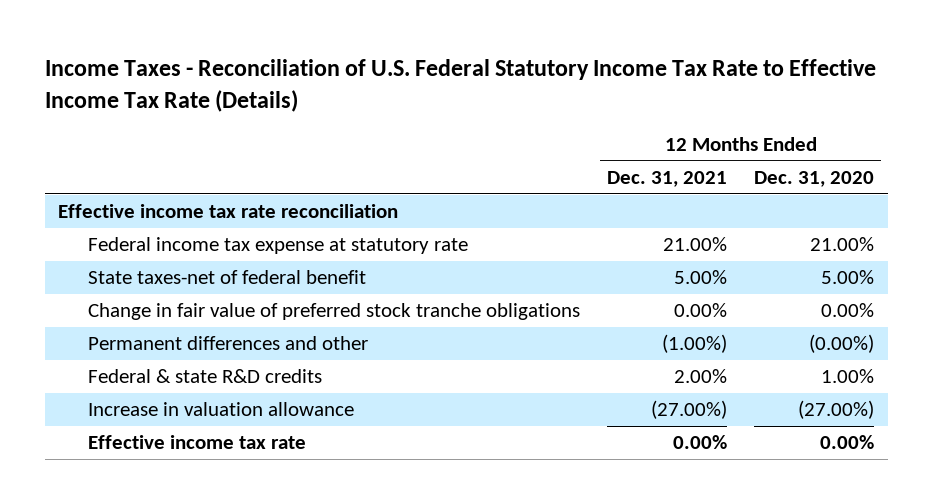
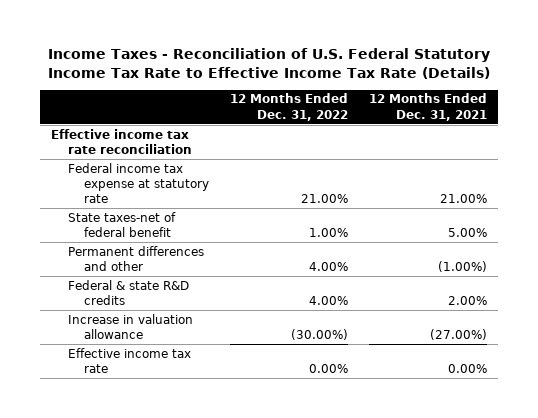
[754,171,875,188] Dec. 31, 2020 -> none
none -> [230,93,349,121] 12 Months Ended Dec. 31, 2022
[87,303,580,321] Change in fair value of preferred stock tranche obligations -> none

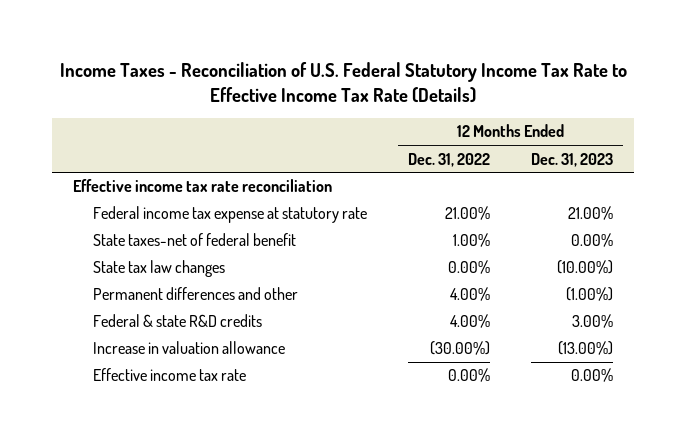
[369,93,488,121] 12 Months Ended Dec. 31, 2021 -> none
none -> [531,152,614,167] Dec. 31, 2023
none -> [93,260,226,278] State tax law changes

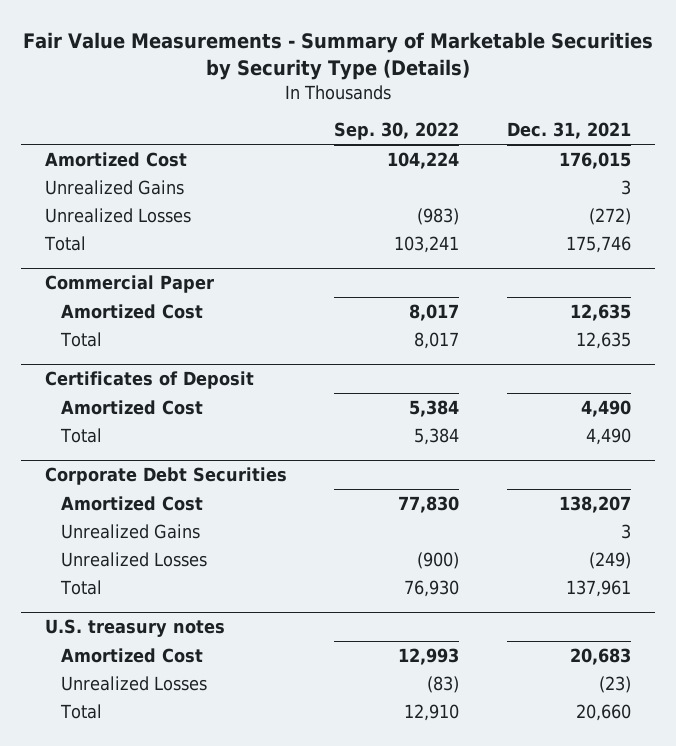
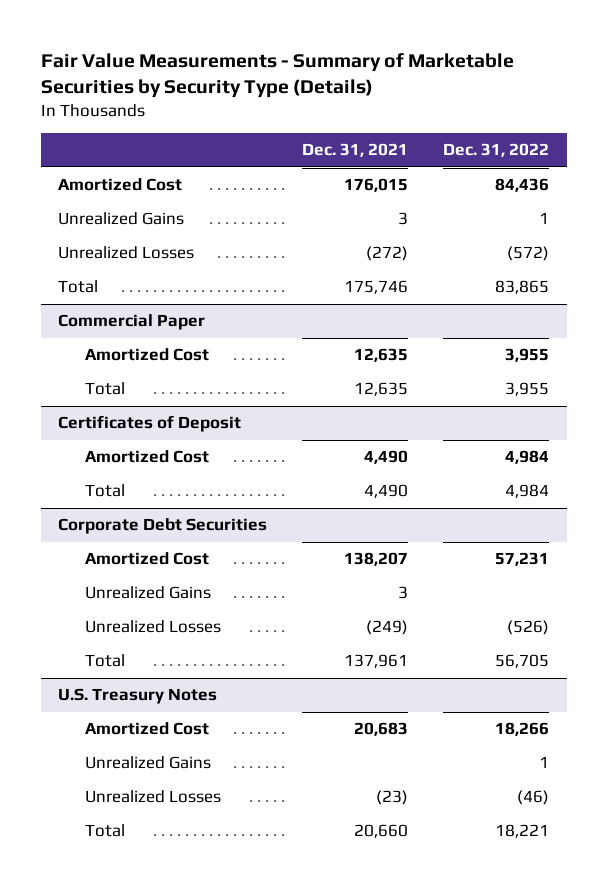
[334,122,460,141] Sep. 30, 2022 -> none
none -> [443,143,550,158] Dec. 31, 2022
[44,618,225,637] U.S. treasury notes -> [58,688,218,705] U.S. Treasury Notes
none -> [84,756,211,770] Unrealized Gains

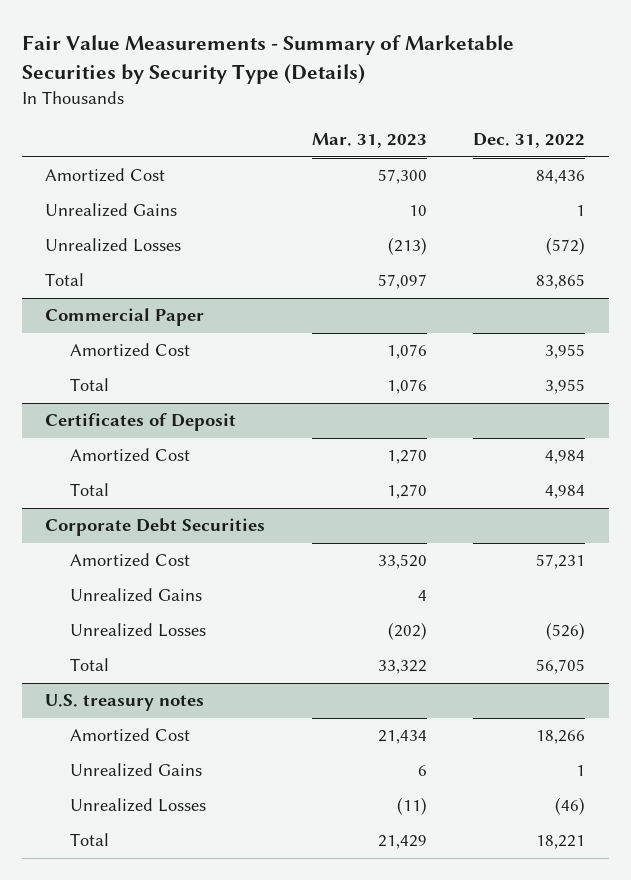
[302,143,409,158] Dec. 31, 2021 -> none
none -> [311,133,427,149] Mar. 31, 2023
[58,688,218,705] U.S. Treasury Notes -> [45,694,205,712] U.S. treasury notes

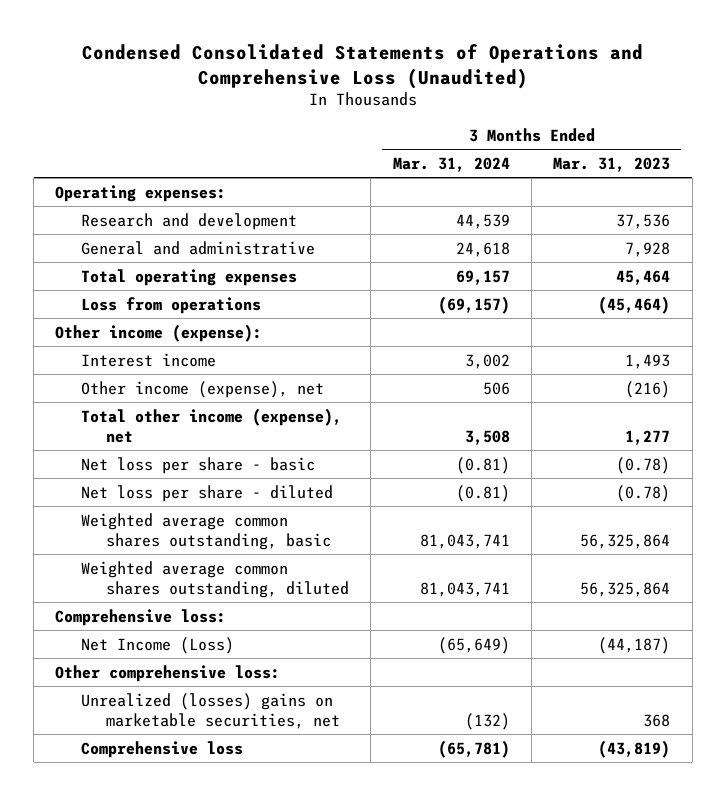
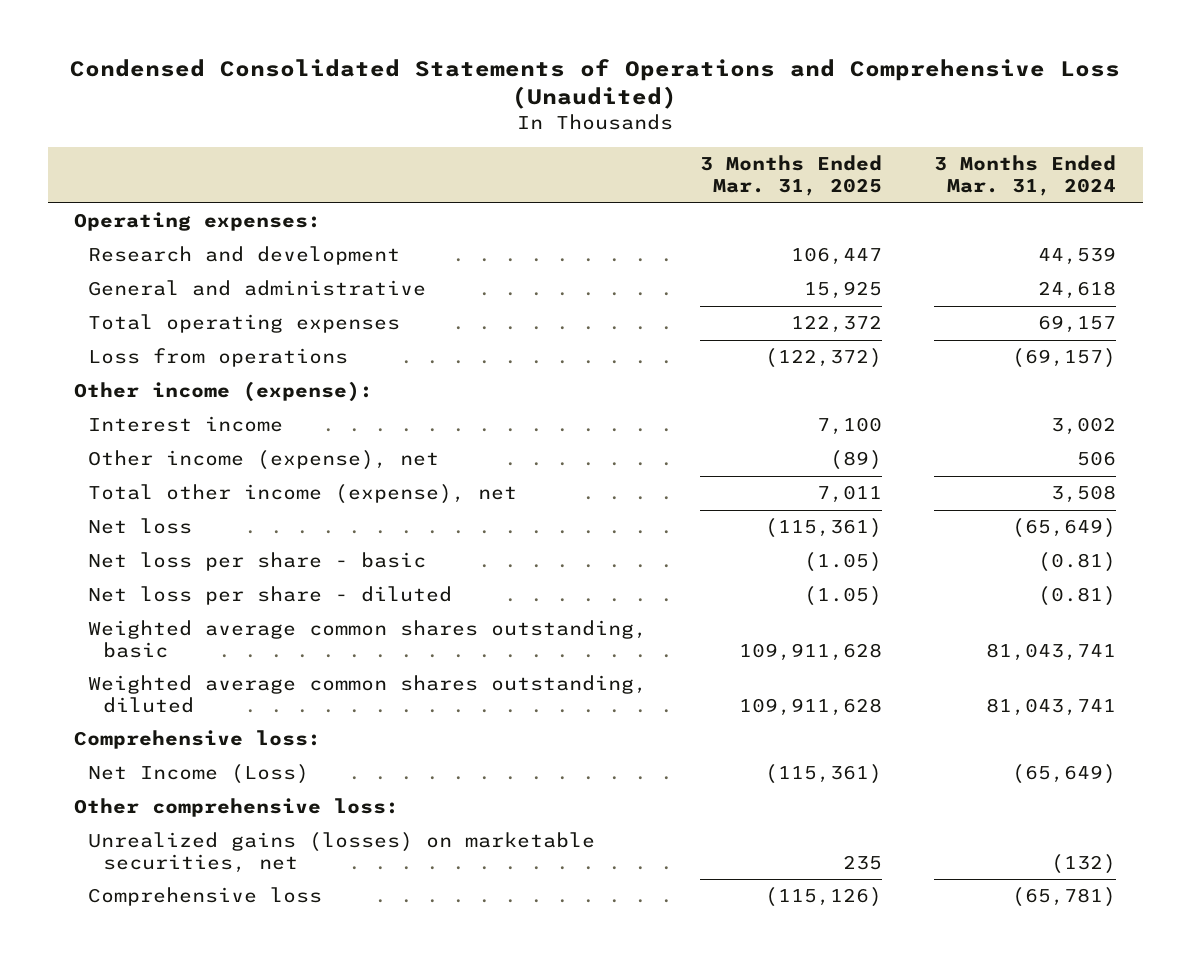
[553,156,671,172] Mar. 31, 2023 -> none
none -> [699,155,882,197] 3 Months Ended Mar. 31, 2025
none -> [88,518,193,535] Net loss
[80,692,340,730] Unrealized (losses) gains on marketable securities, net -> [88,832,596,873] Unrealized gains (losses) on marketable securities, net

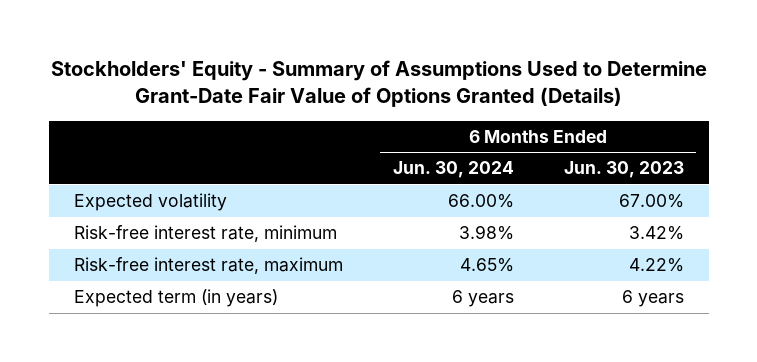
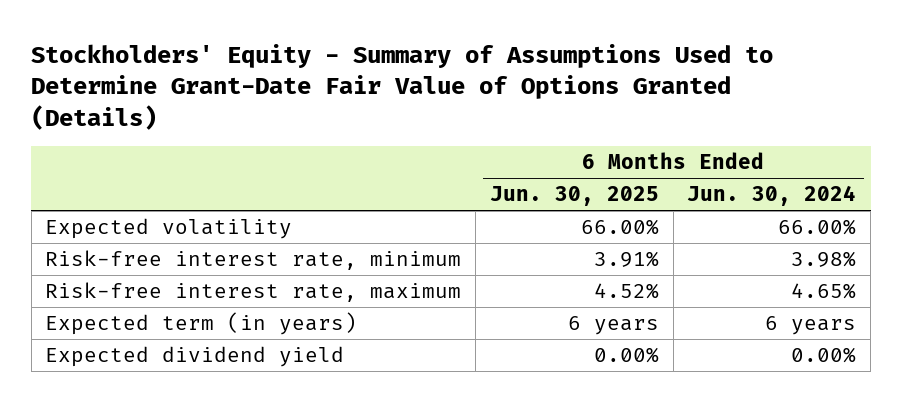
[563,161,684,179] Jun. 30, 2023 -> none
none -> [489,186,659,207] Jun. 30, 2025
none -> [45,346,345,368] Expected dividend yield

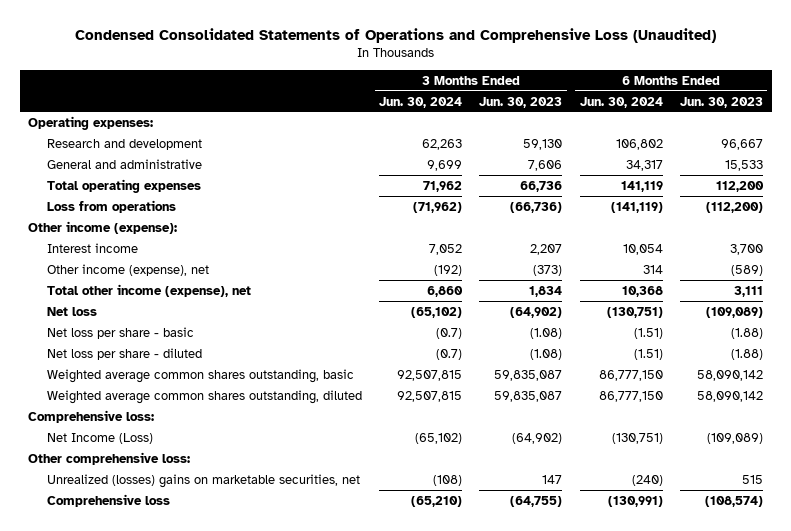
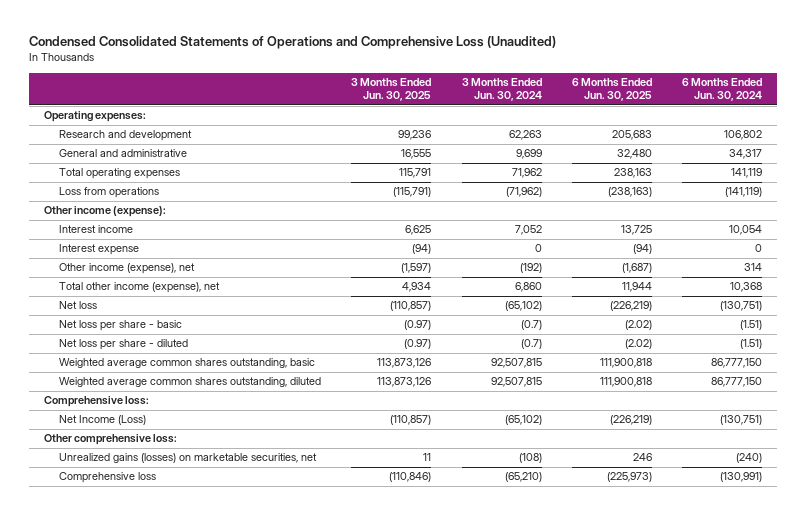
[479,96,563,108] Jun. 30, 2023 -> none
[679,96,763,108] Jun. 30, 2023 -> none
none -> [351,78,432,102] 3 Months Ended Jun. 30, 2025
none -> [572,78,653,102] 6 Months Ended Jun. 30, 2025
none -> [59,244,140,256] Interest expense
[46,473,360,488] Unrealized (losses) gains on marketable securities, net -> [59,453,318,464] Unrealized gains (losses) on marketable securities, net

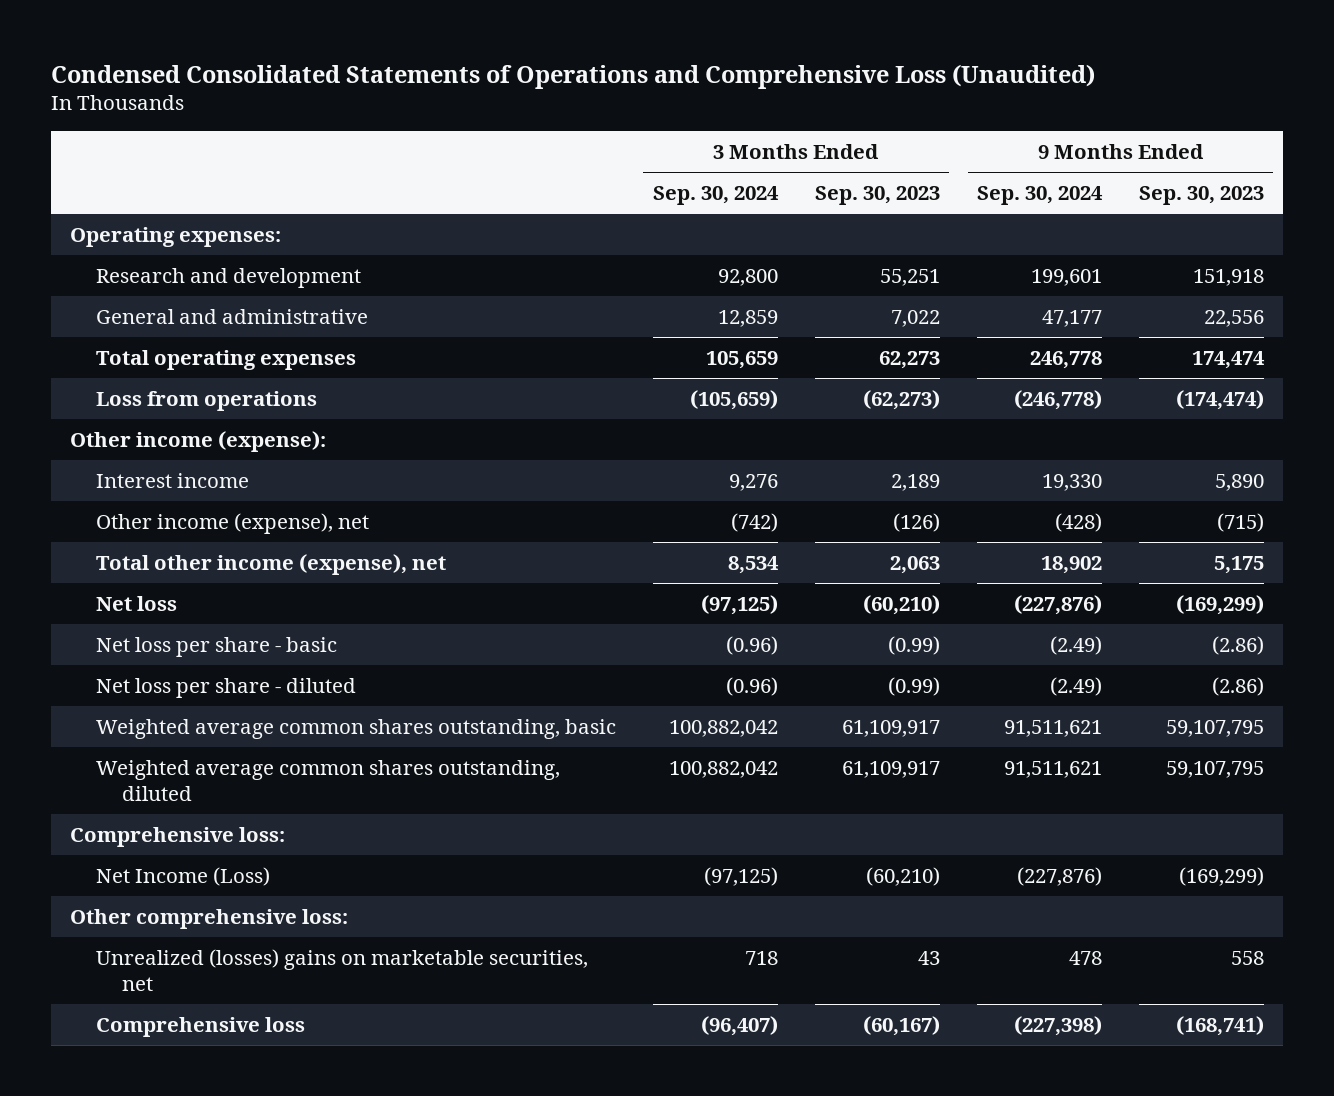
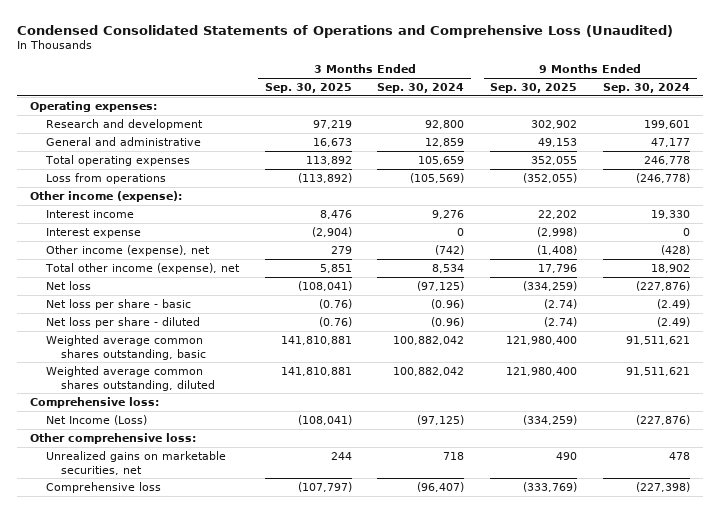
[814,186,940,206] Sep. 30, 2023 -> none
[1139,186,1265,206] Sep. 30, 2023 -> none
none -> [264,82,352,93] Sep. 30, 2025
none -> [490,82,578,93] Sep. 30, 2025
[689,390,778,411] (105,659) -> [410,172,465,183] (105,569)
none -> [45,227,141,238] Interest expense
[95,949,588,992] Unrealized (losses) gains on marketable securities, net -> [45,450,226,475] Unrealized gains on marketable securities, net

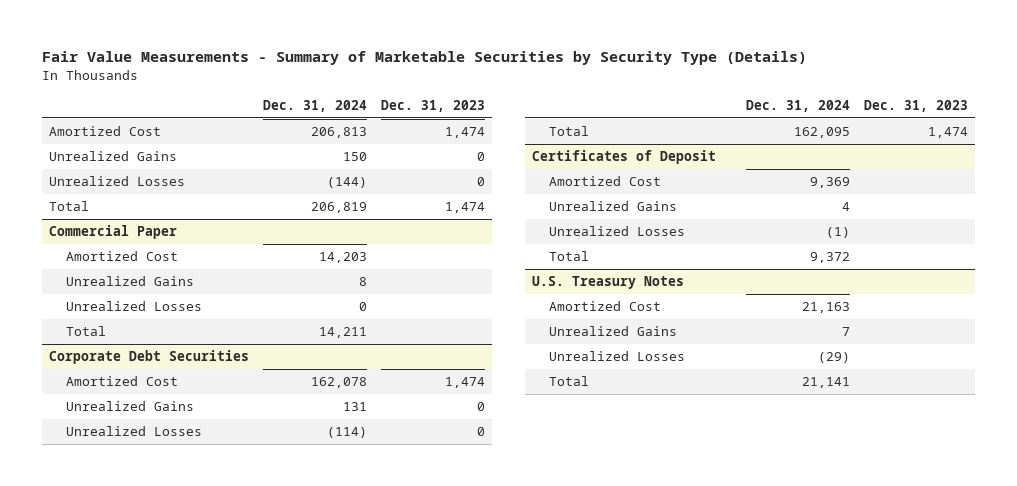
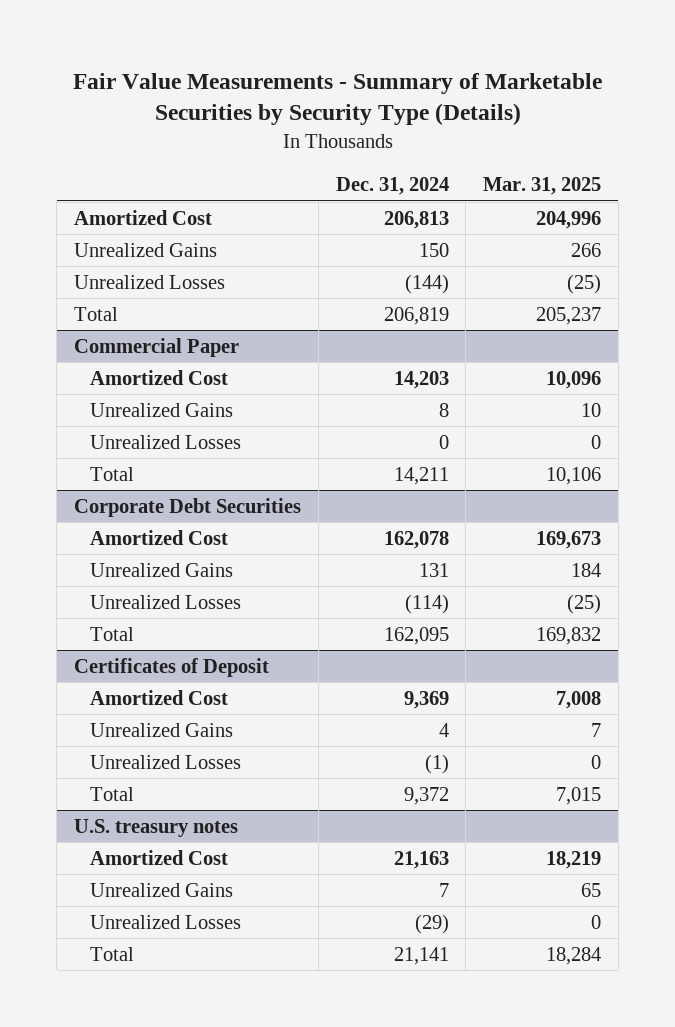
[381,99,486,112] Dec. 31, 2023 -> none
none -> [483,177,602,196] Mar. 31, 2025
[531,276,684,290] U.S. Treasury Notes -> [74,818,239,837] U.S. treasury notes

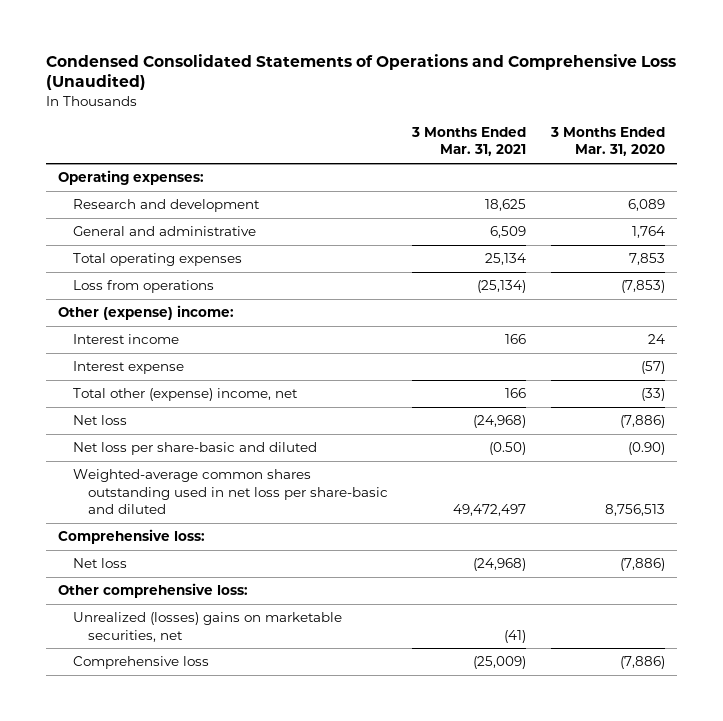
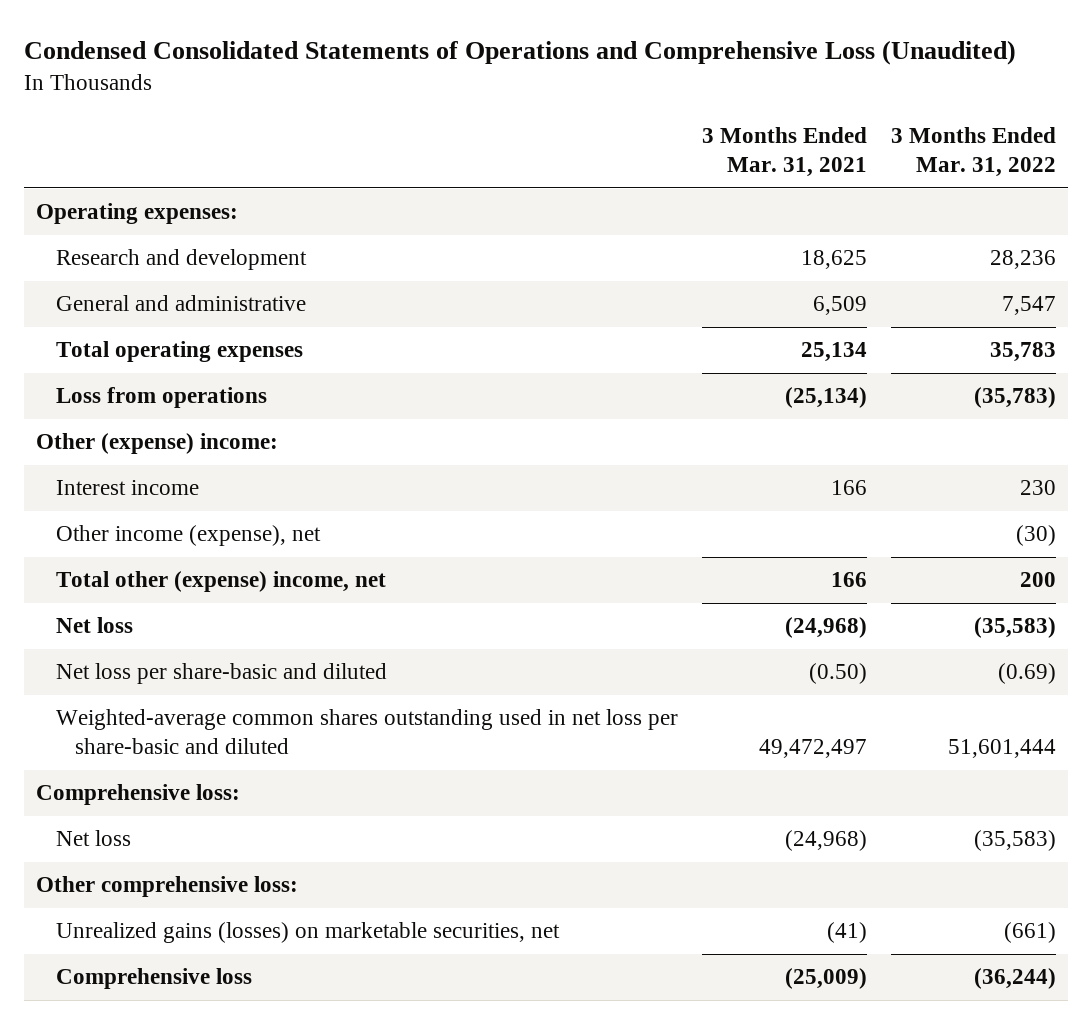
[549,127,665,157] 3 Months Ended Mar. 31, 2020 -> none
none -> [891,127,1057,178] 3 Months Ended Mar. 31, 2022
[73,361,185,375] Interest expense -> none
none -> [55,525,321,547] Other income (expense), net
[73,612,343,642] Unrealized (losses) gains on marketable securities, net -> [55,922,560,944] Unrealized gains (losses) on marketable securities, net

